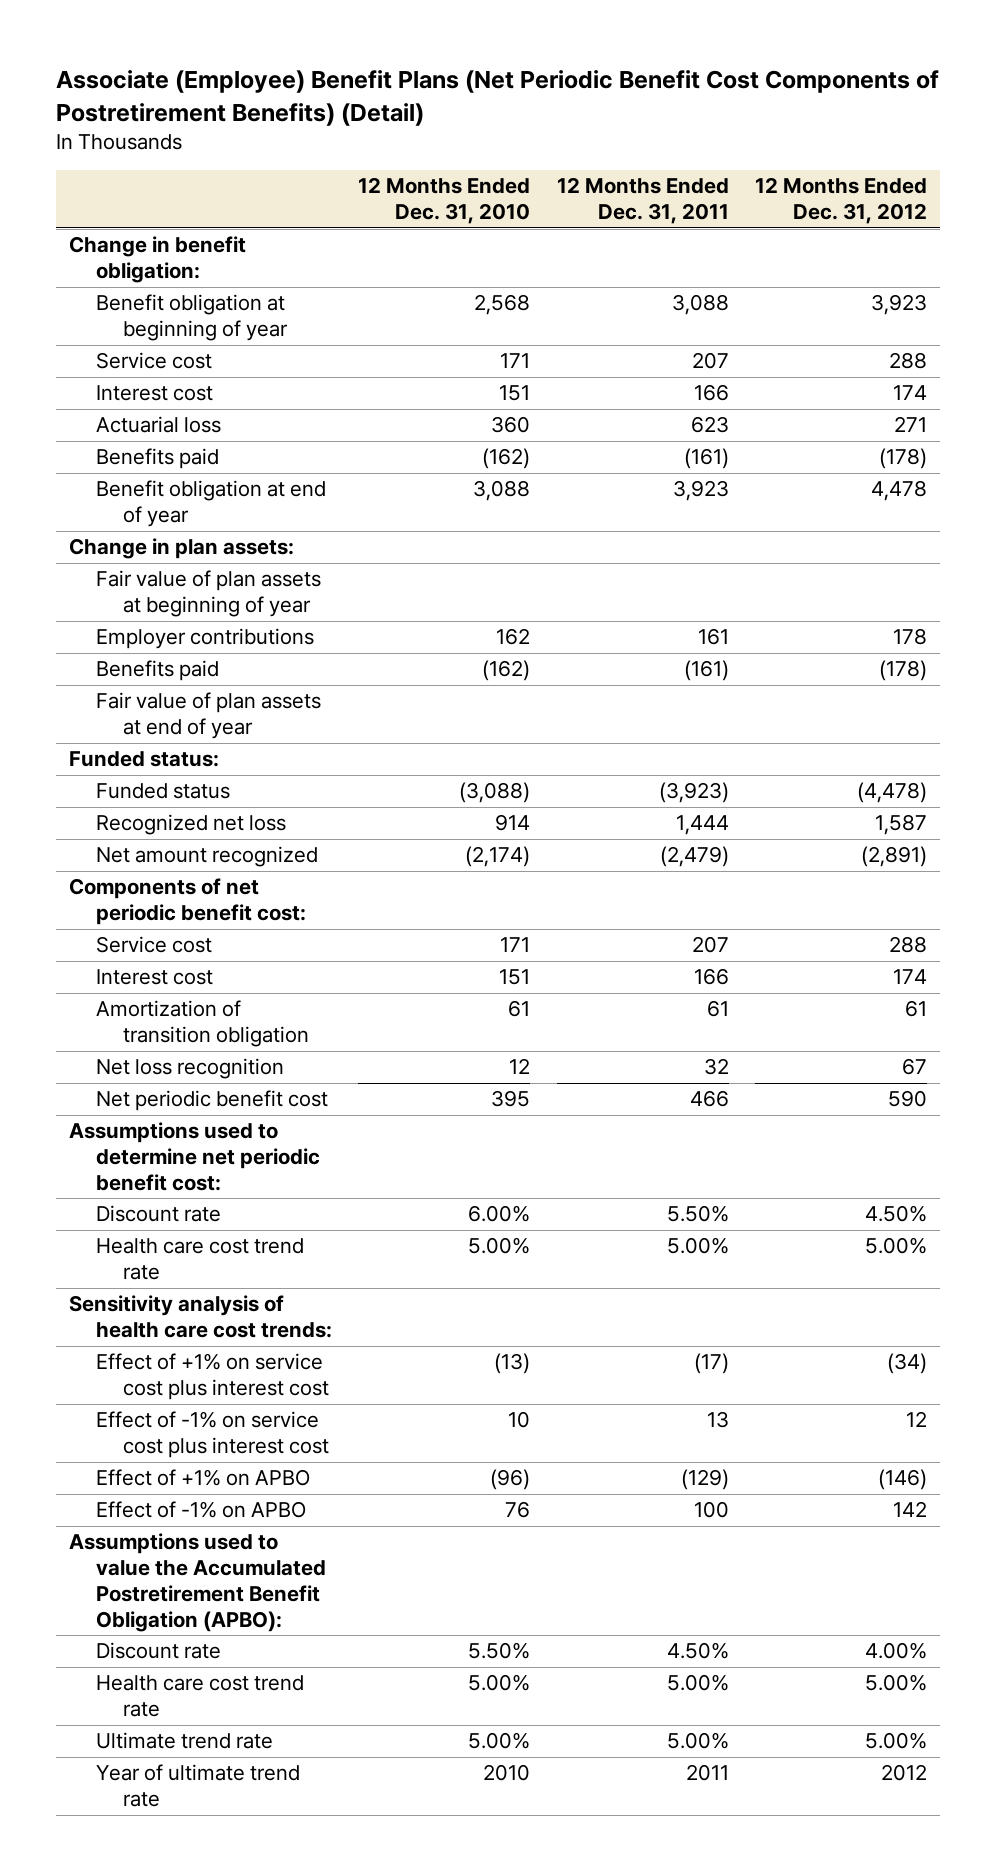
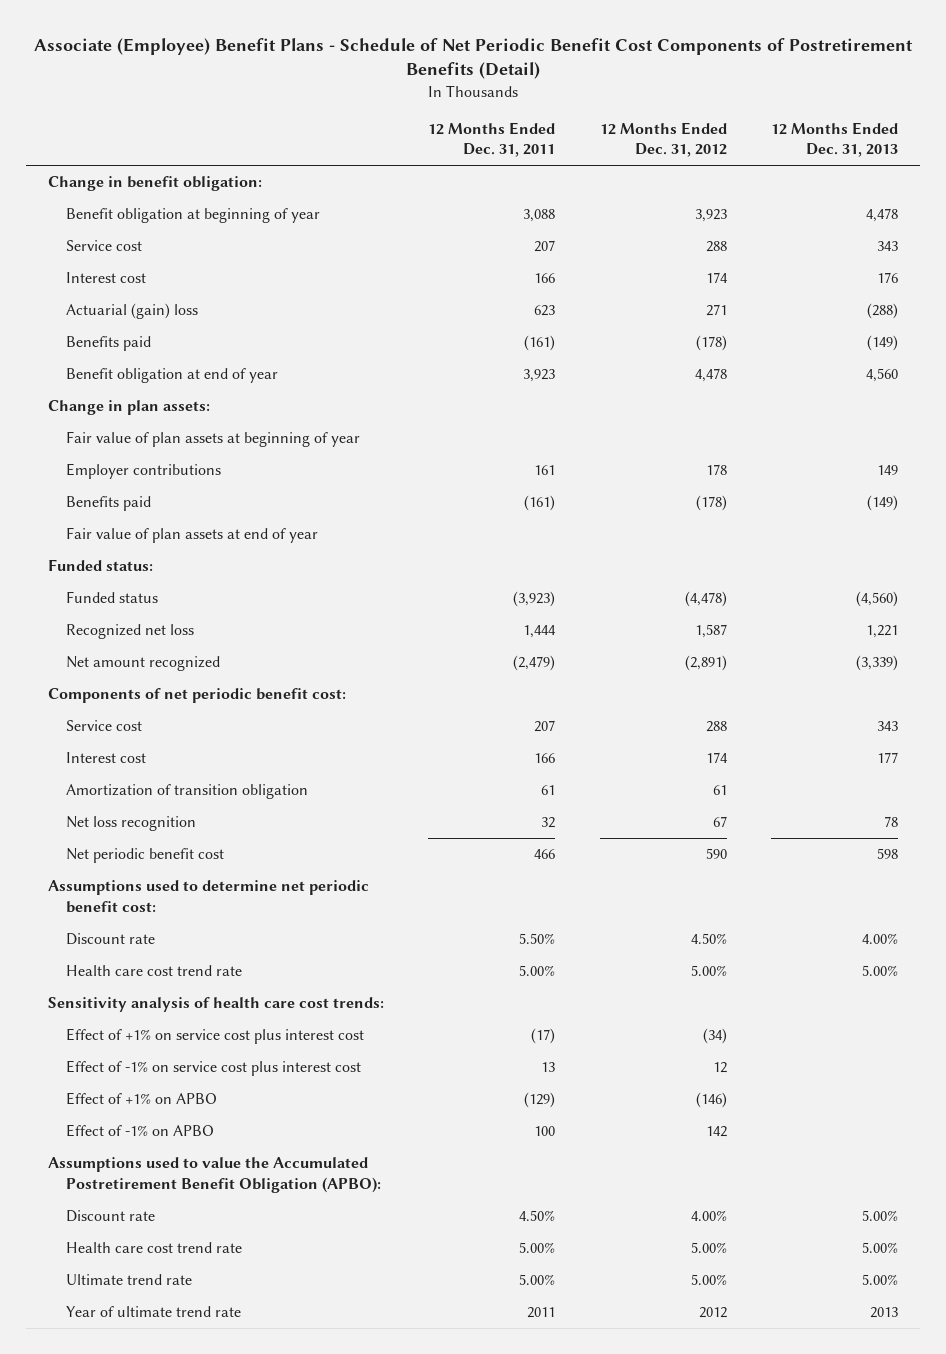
[55,70,939,126] Associate (Employee) Benefit Plans (Net Periodic Benefit Cost Components of Postretirement Benefits) (Detail) -> [34,37,914,80] Associate (Employee) Benefit Plans - Schedule of Net Periodic Benefit Cost Components of Postretirement Benefits (Detail)
[358,177,531,225] 12 Months Ended Dec. 31, 2010 -> none
none -> [770,121,898,158] 12 Months Ended Dec. 31, 2013
[95,416,221,434] Actuarial loss -> [66,303,199,320] Actuarial (gain) loss

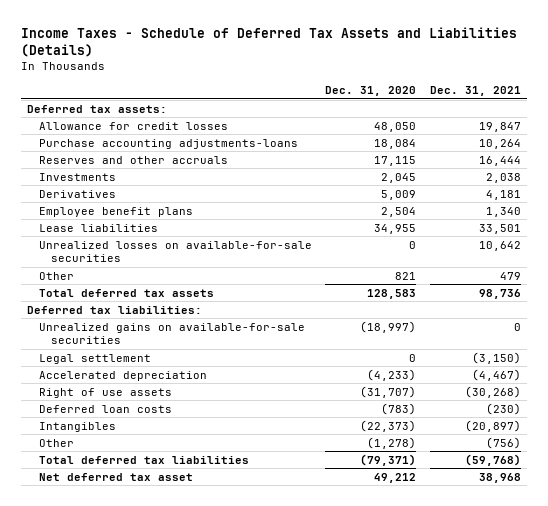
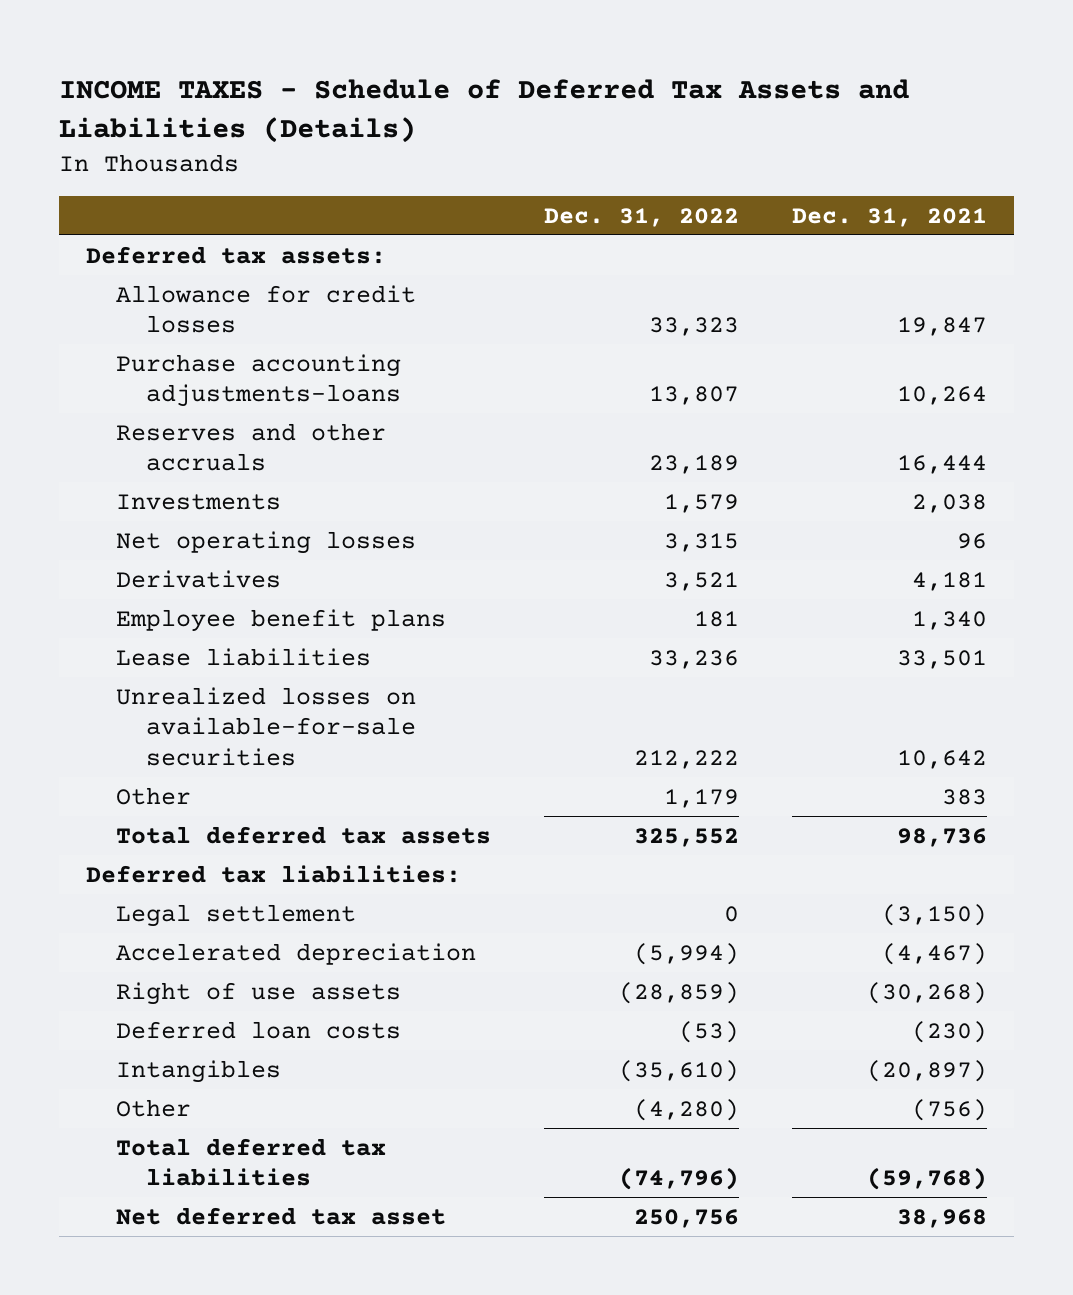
[20,27,517,58] Income Taxes - Schedule of Deferred Tax Assets and Liabilities (Details) -> [59,79,910,144] INCOME TAXES - Schedule of Deferred Tax Assets and Liabilities (Details)
[325,86,417,97] Dec. 31, 2020 -> none
none -> [543,207,739,227] Dec. 31, 2022
none -> [115,530,416,554] Net operating losses
[499,271,521,280] 479 -> [942,788,988,805] 383
[39,322,306,345] Unrealized gains on available-for-sale securities -> none

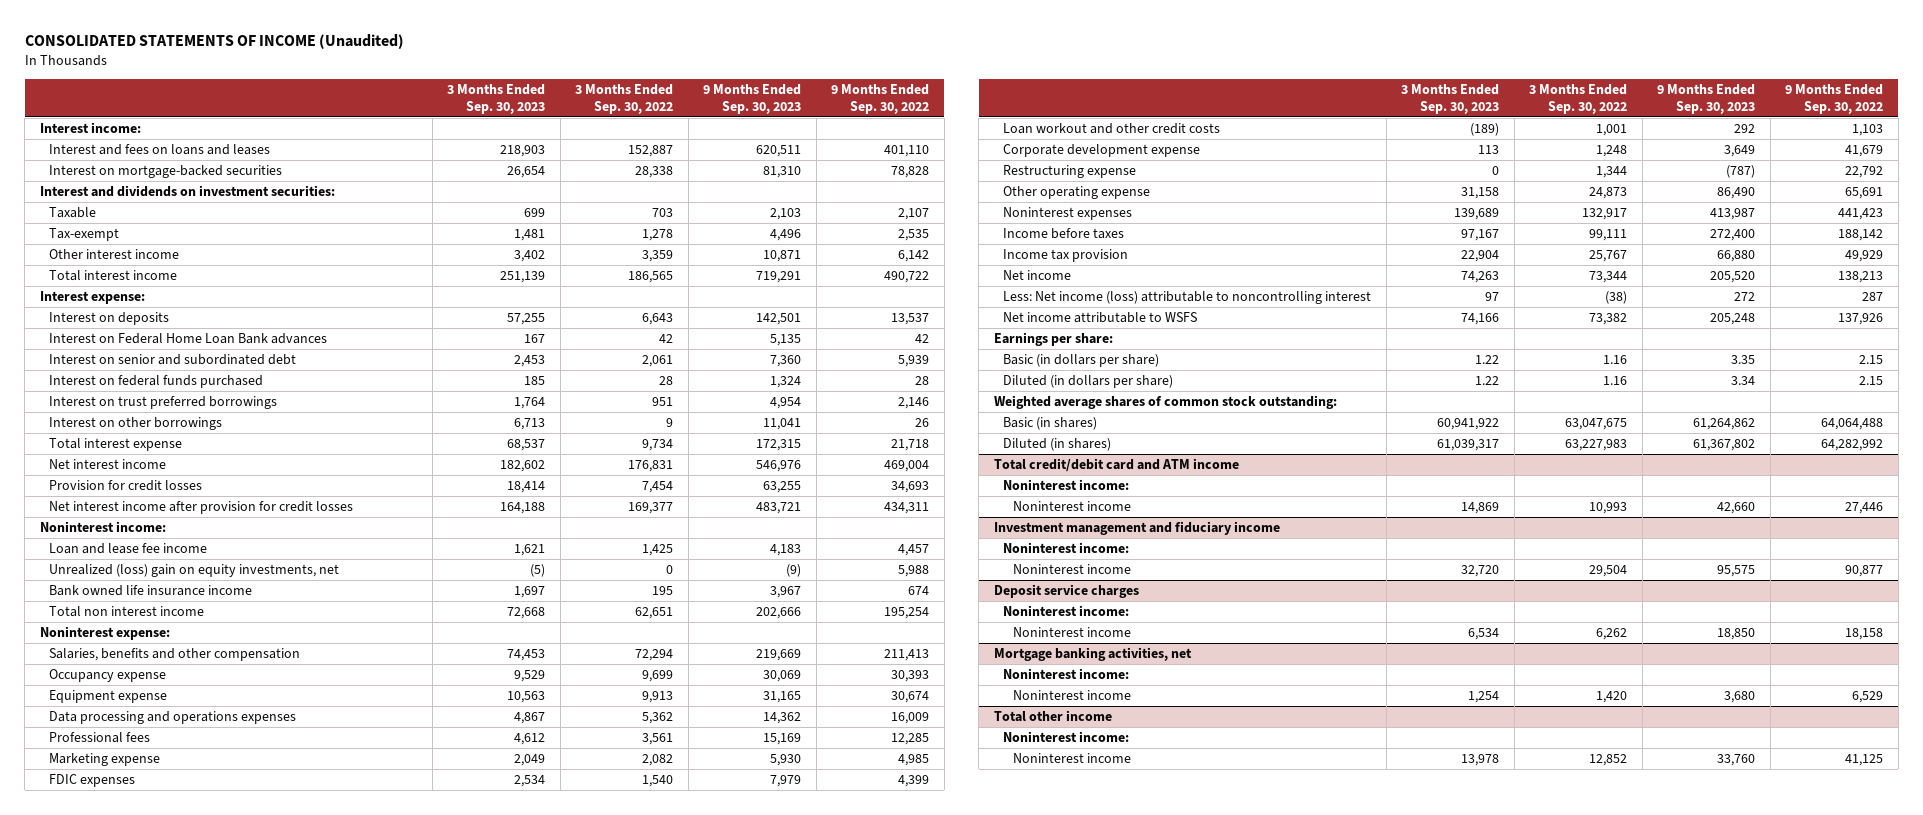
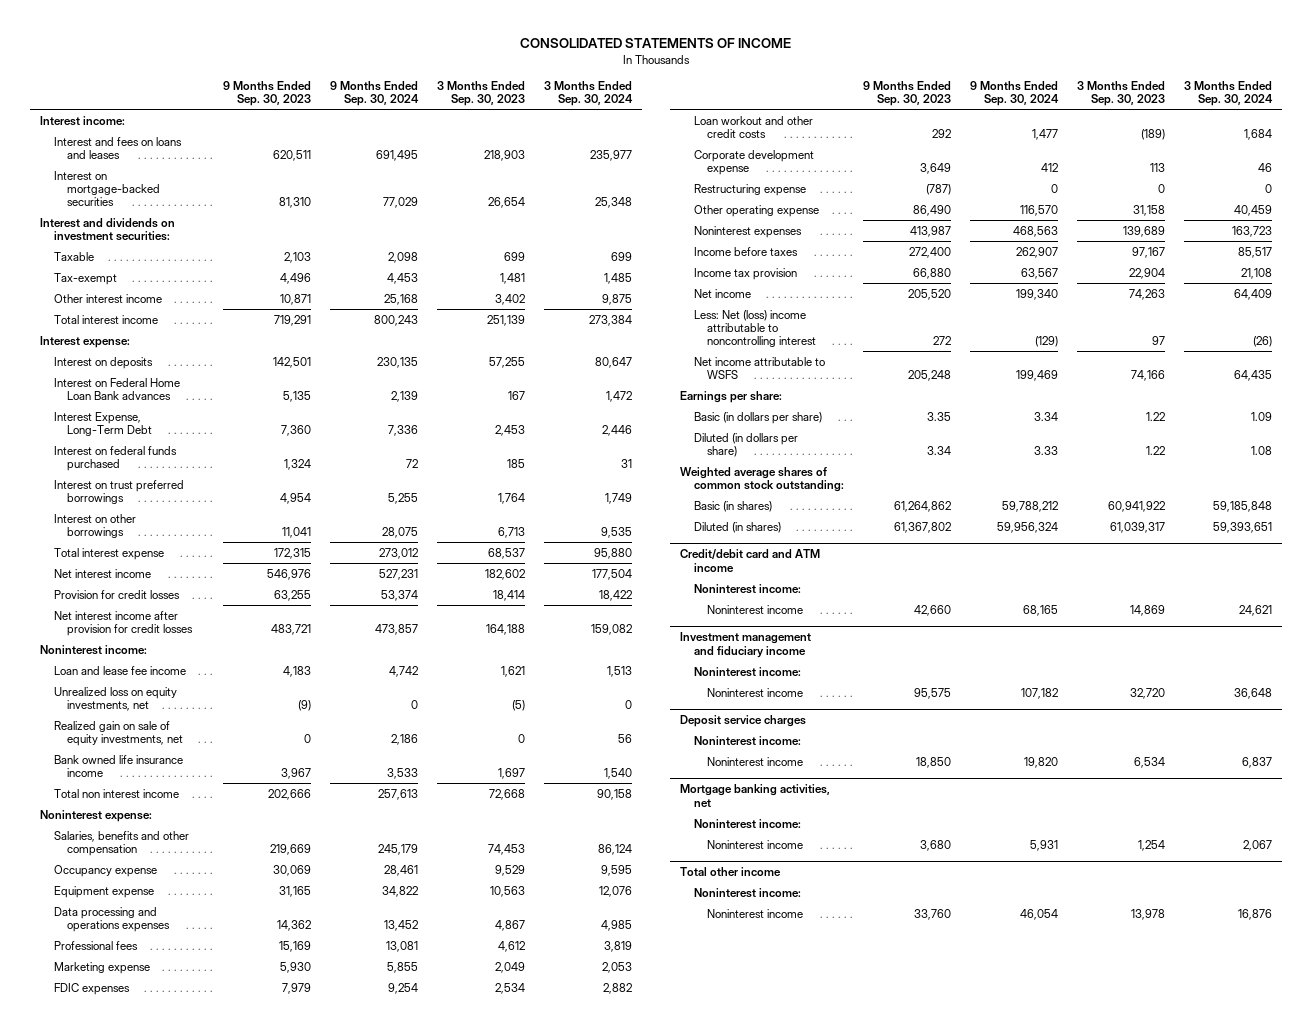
[24,34,404,50] CONSOLIDATED STATEMENTS OF INCOME (Unaudited) -> [520,38,792,49] CONSOLIDATED STATEMENTS OF INCOME
[575,83,674,114] 3 Months Ended Sep. 30, 2022 -> none
[831,83,930,114] 9 Months Ended Sep. 30, 2022 -> none
none -> [329,80,419,107] 9 Months Ended Sep. 30, 2024
none -> [544,80,634,107] 3 Months Ended Sep. 30, 2024
[49,354,297,366] Interest on senior and subordinated debt -> [53,411,153,436] Interest Expense, Long-Term Debt
[49,564,340,578] Unrealized (loss) gain on equity investments, net -> [53,686,177,711] Unrealized loss on equity investments, net
none -> [53,720,184,746] Realized gain on sale of equity investments, net
[1003,291,1372,305] Less: Net income (loss) attributable to noncontrolling interest -> [693,309,817,348] Less: Net (loss) income attributable to noncontrolling interest
[993,458,1239,473] Total credit/debit card and ATM income -> [680,549,821,572] Credit/debit card and ATM income

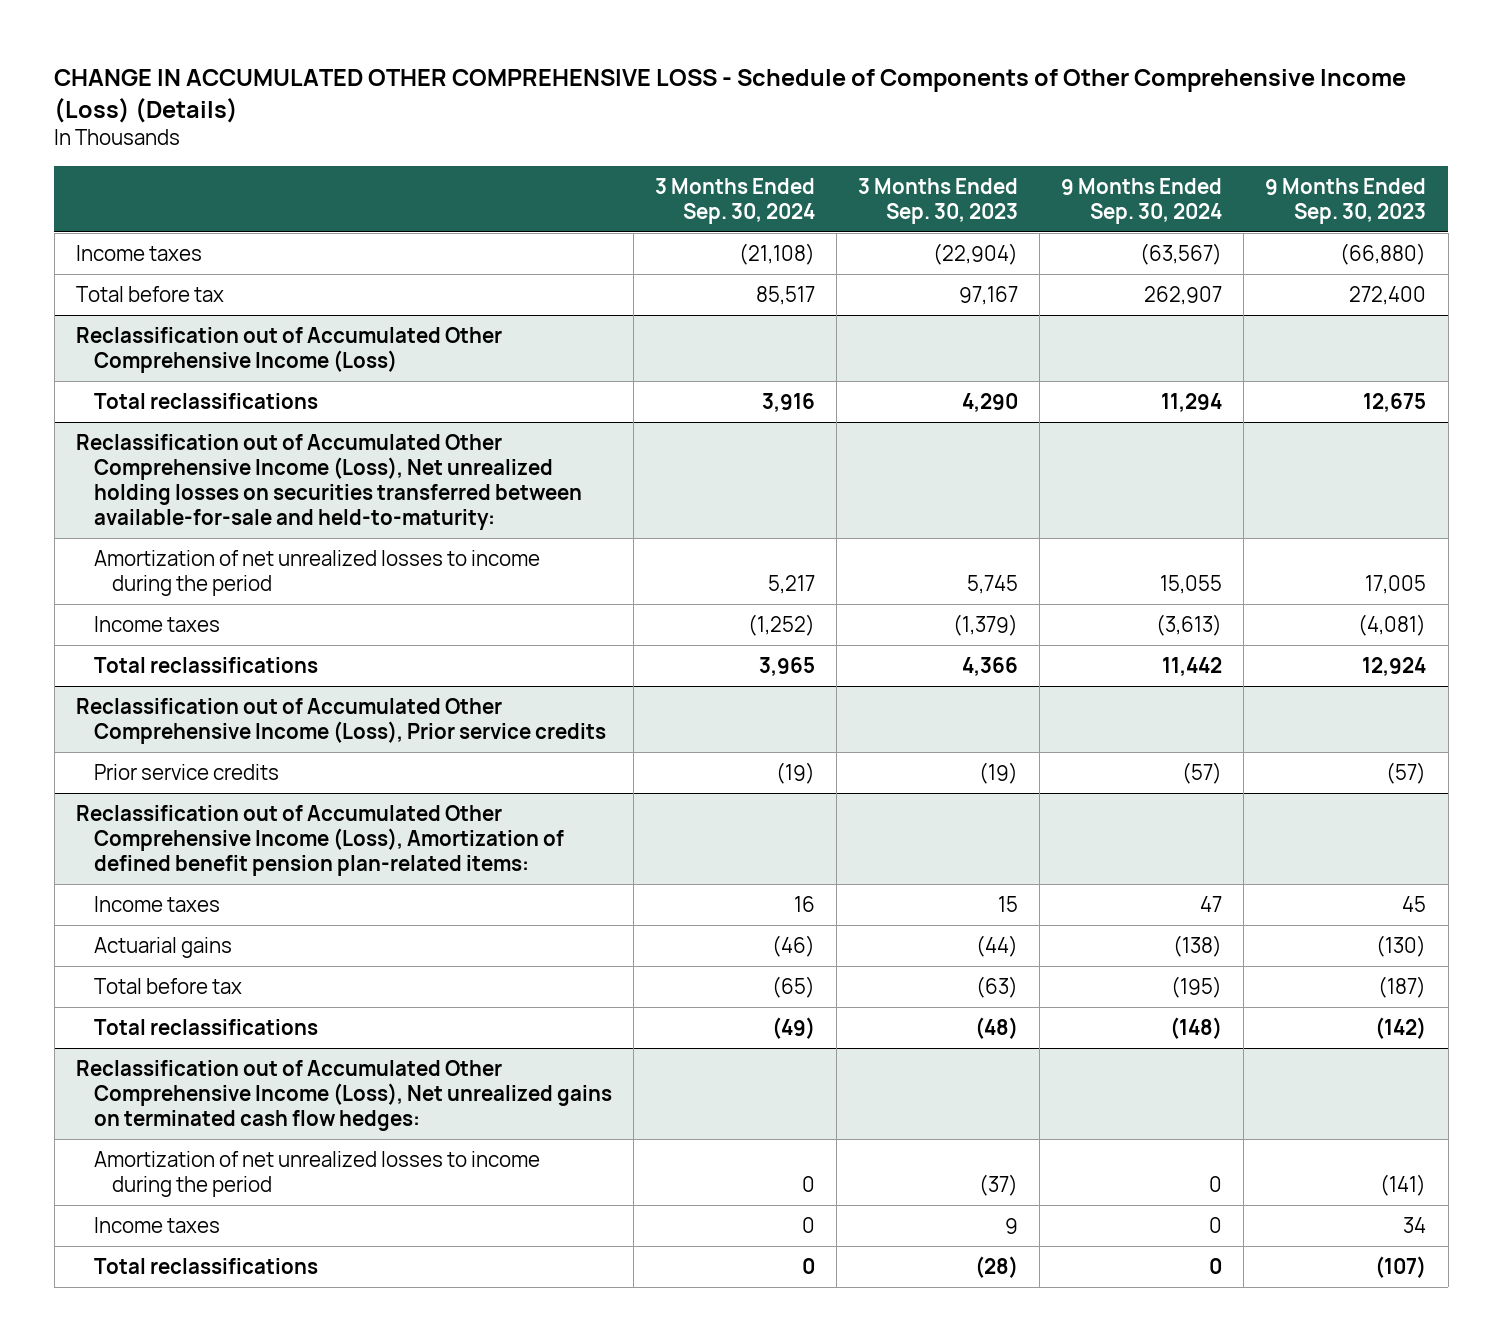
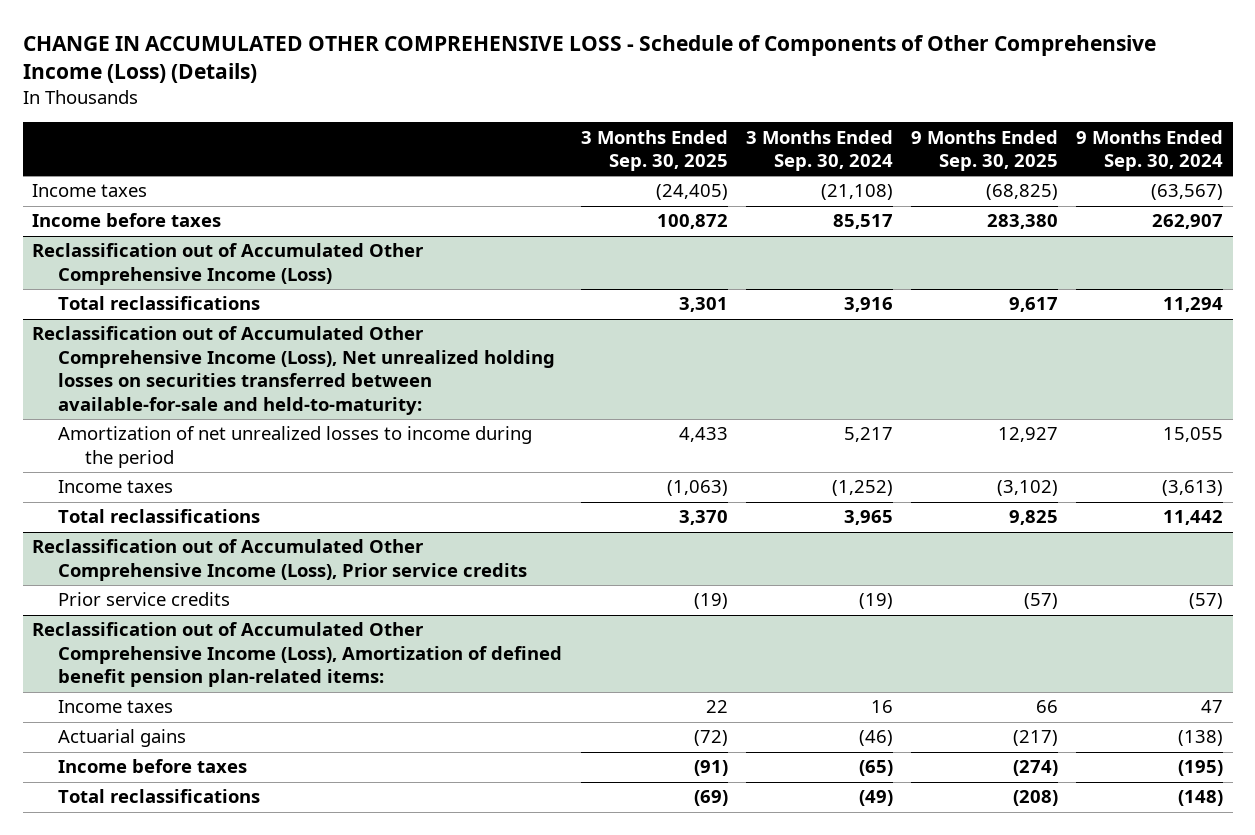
[858,177,1019,224] 3 Months Ended Sep. 30, 2023 -> none
[1265,177,1427,224] 9 Months Ended Sep. 30, 2023 -> none
none -> [580,129,728,172] 3 Months Ended Sep. 30, 2025
none -> [911,129,1059,172] 9 Months Ended Sep. 30, 2025
[75,286,224,303] Total before tax -> [31,213,221,228] Income before taxes
[93,978,242,995] Total before tax -> [58,759,248,774] Income before taxes
[75,1060,612,1131] Reclassification out of Accumulated Other Comprehensive Income (Loss), Net unrealized gains on terminated cash flow hedges: -> none
[93,1151,540,1197] Amortization of net unrealized losses to income during the period -> none
[93,1217,220,1234] Income taxes -> none
[93,1258,318,1275] Total reclassifications -> none

